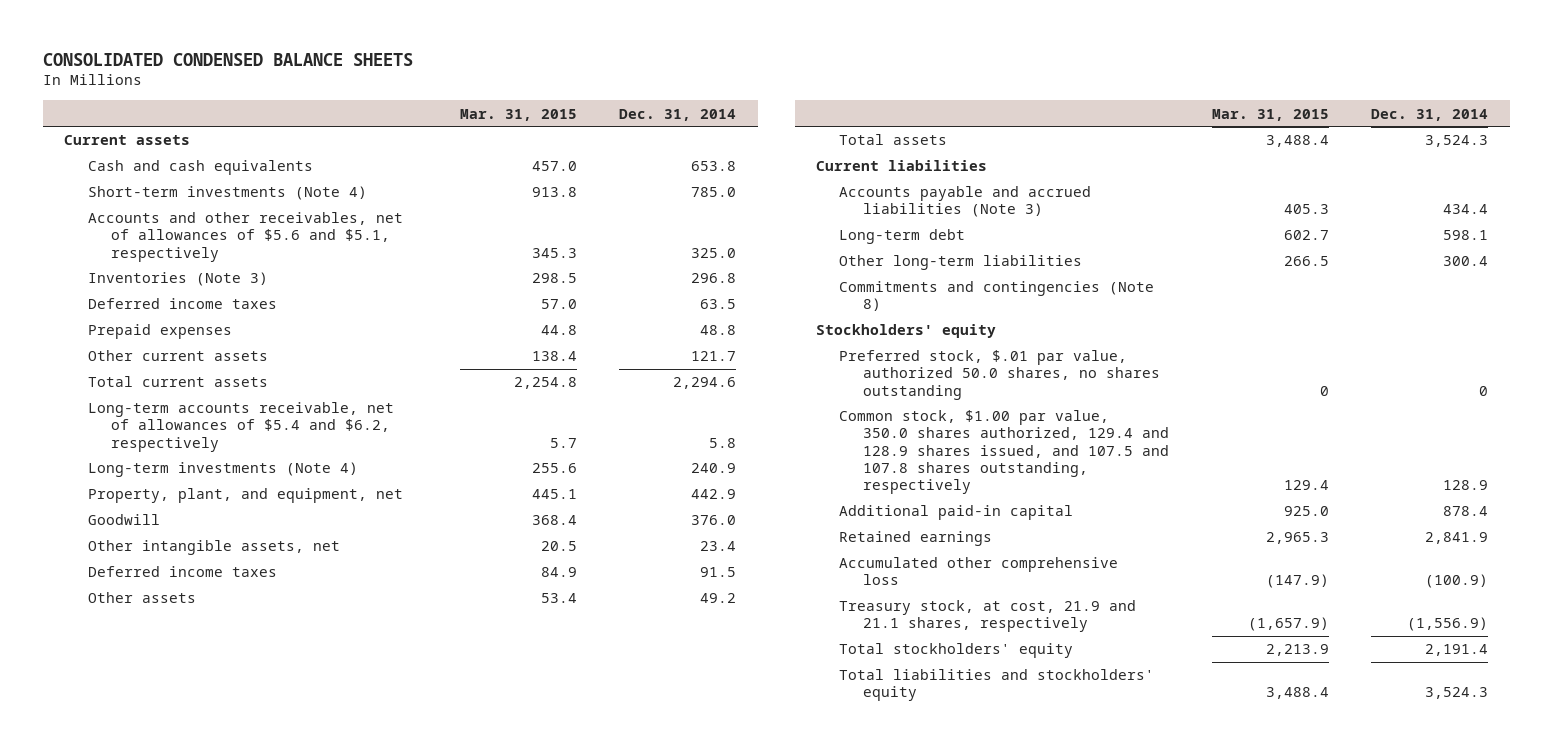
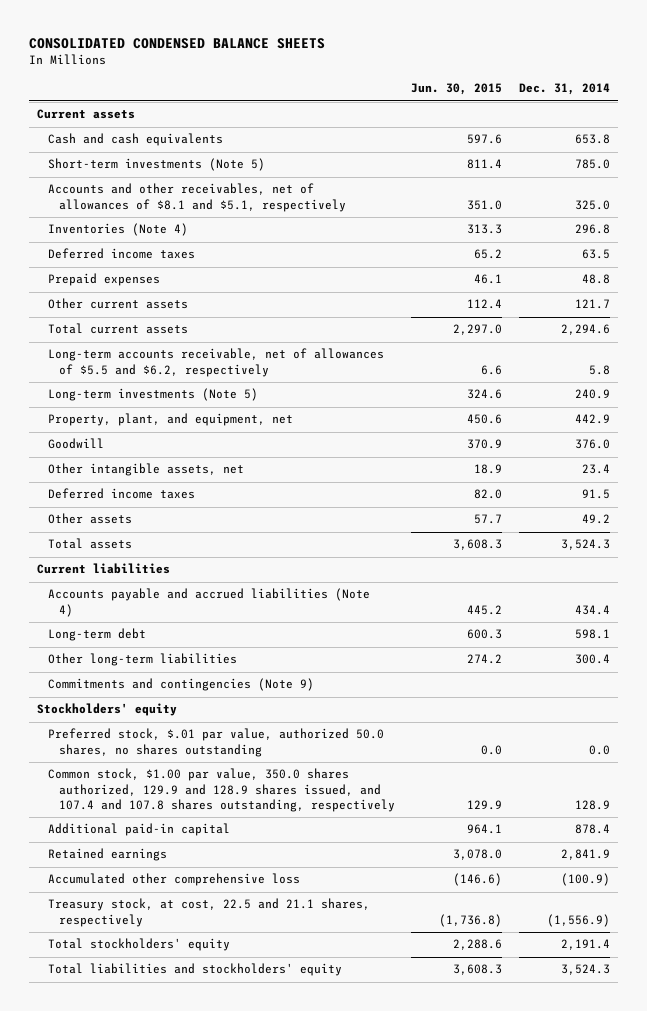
[459,108,577,121] Mar. 31, 2015 -> none
none -> [411,83,503,96] Jun. 30, 2015
[87,186,367,201] Short-term investments (Note 4) -> [48,158,266,172] Short-term investments (Note 5)
[87,212,403,262] Accounts and other receivables, net of allowances of $5.6 and $5.1, respectively -> [48,183,347,212] Accounts and other receivables, net of allowances of $8.1 and $5.1, respectively
[87,272,268,287] Inventories (Note 3) -> [48,223,189,237] Inventories (Note 4)
[87,402,394,452] Long-term accounts receivable, net of allowances of $5.4 and $6.2, respectively -> [48,348,385,377] Long-term accounts receivable, net of allowances of $5.5 and $6.2, respectively
[87,462,358,478] Long-term investments (Note 4) -> [48,388,259,402] Long-term investments (Note 5)
[839,186,1092,218] Accounts payable and accrued liabilities (Note 3) -> [48,588,371,617] Accounts payable and accrued liabilities (Note 4)
[839,281,1155,312] Commitments and contingencies (Note 8) -> [48,678,315,692] Commitments and contingencies (Note 9)
[1479,385,1489,396] 0 -> [588,744,610,755] 0.0
[839,410,1169,494] Common stock, $1.00 par value, 350.0 shares authorized, 129.4 and 128.9 shares issued, and 107.5 and 107.8 shares outstanding, respectively -> [48,768,396,813] Common stock, $1.00 par value, 350.0 shares authorized, 129.9 and 128.9 shares issued, and 107.4 and 107.8 shares outstanding, respectively
[839,600,1137,633] Treasury stock, at cost, 21.9 and 21.1 shares, respectively -> [48,898,371,927] Treasury stock, at cost, 22.5 and 21.1 shares, respectively

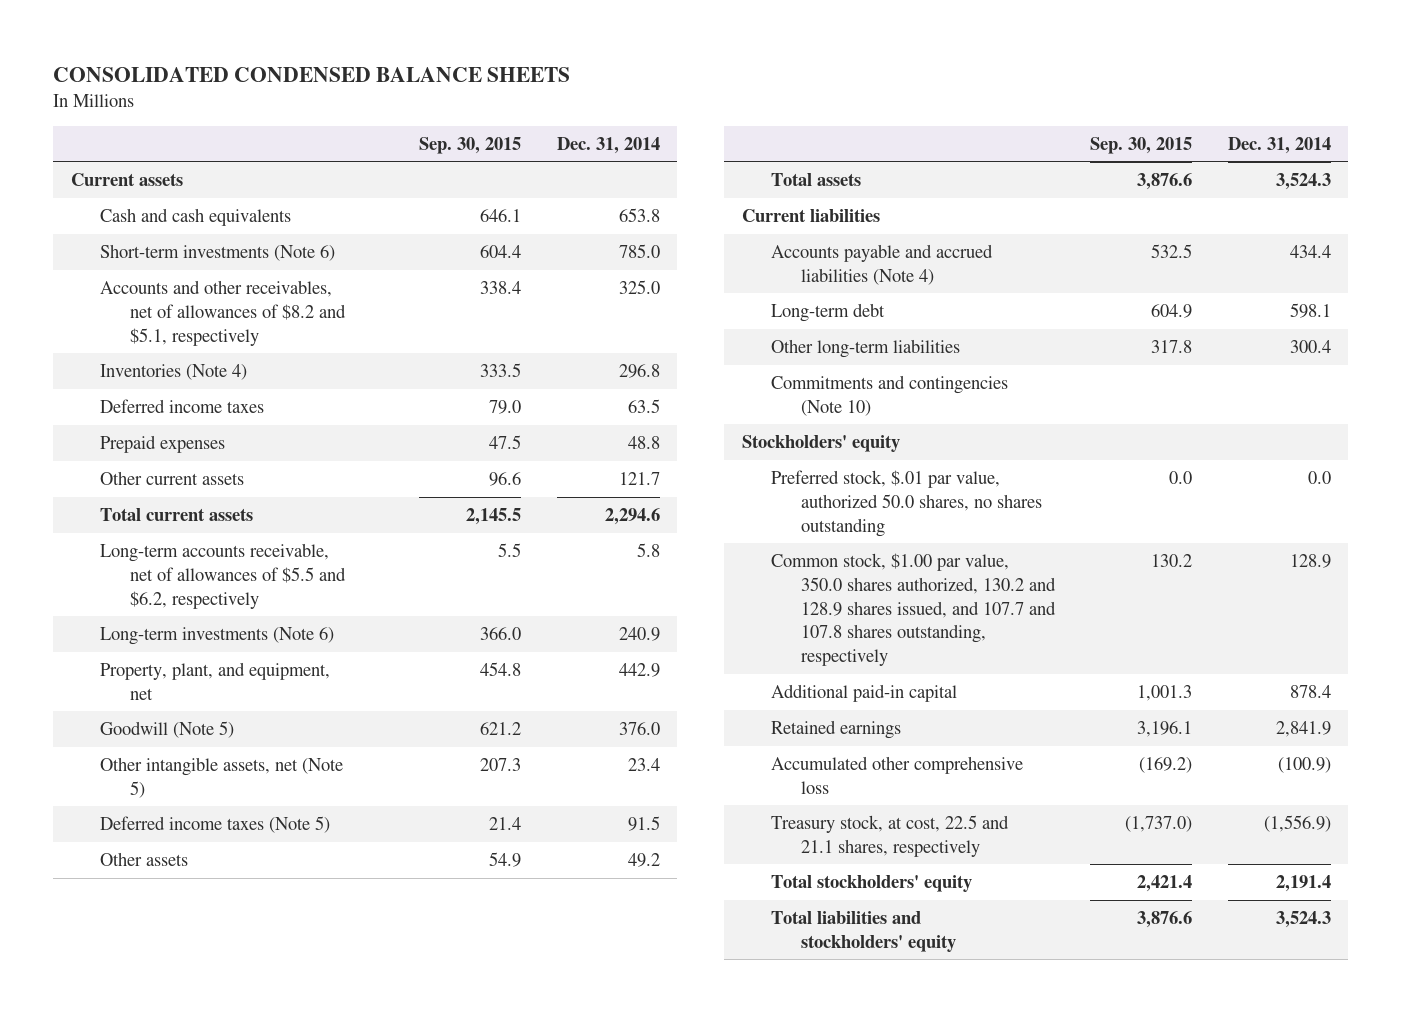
[411,83,503,96] Jun. 30, 2015 -> none
none -> [419,136,522,154] Sep. 30, 2015
[48,158,266,172] Short-term investments (Note 5) -> [100,243,336,261] Short-term investments (Note 6)
[48,183,347,212] Accounts and other receivables, net of allowances of $8.1 and $5.1, respectively -> [100,279,347,346] Accounts and other receivables, net of allowances of $8.2 and $5.1, respectively
[48,388,259,402] Long-term investments (Note 5) -> [100,626,335,645] Long-term investments (Note 6)
[48,438,105,450] Goodwill -> [100,720,235,738] Goodwill (Note 5)
[48,463,245,477] Other intangible assets, net -> [100,756,344,798] Other intangible assets, net (Note 5)
[48,488,196,500] Deferred income taxes -> [100,815,331,833] Deferred income taxes (Note 5)
[48,678,315,692] Commitments and contingencies (Note 9) -> [771,374,1009,416] Commitments and contingencies (Note 10)
[48,768,396,813] Common stock, $1.00 par value, 350.0 shares authorized, 129.9 and 128.9 shares issued, and 107.4 and 107.8 shares outstanding, respectively -> [771,552,1056,667] Common stock, $1.00 par value, 350.0 shares authorized, 130.2 and 128.9 shares issued, and 107.7 and 107.8 shares outstanding, respectively

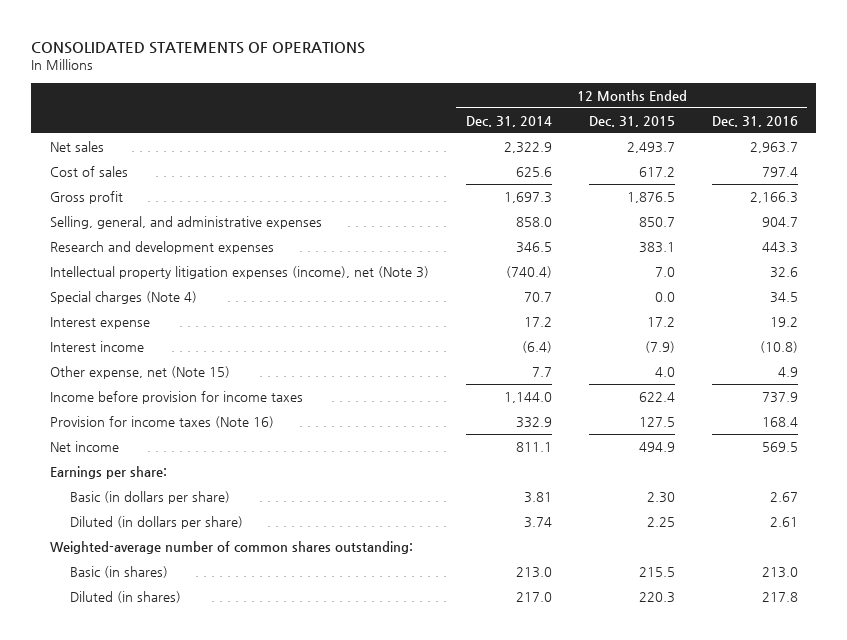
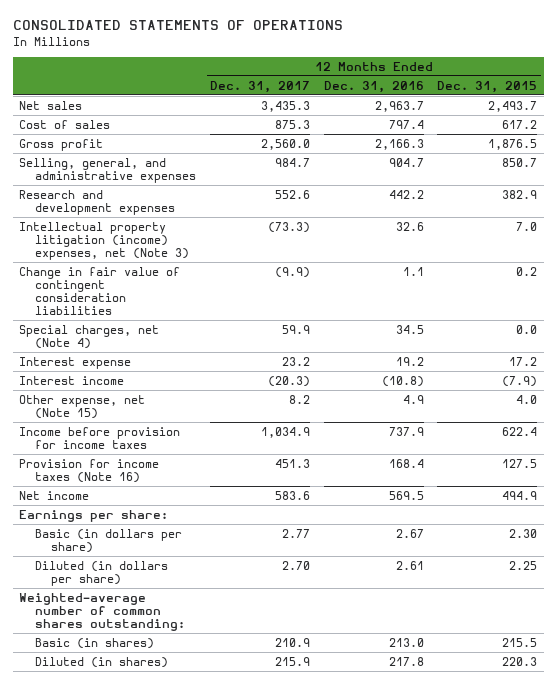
[465,115,552,127] Dec. 31, 2014 -> none
none -> [210,80,311,93] Dec. 31, 2017
[638,242,675,254] 383.1 -> [502,189,538,199] 382.9
[761,242,798,254] 443.3 -> [388,189,424,199] 442.2
[49,266,429,280] Intellectual property litigation expenses (income), net (Note 3) -> [19,221,190,261] Intellectual property litigation (income) expenses, net (Note 3)
none -> [19,266,181,316] Change in fair value of contingent consideration liabilities
[49,291,197,305] Special charges (Note 4) -> [19,324,160,349] Special charges, net (Note 4)

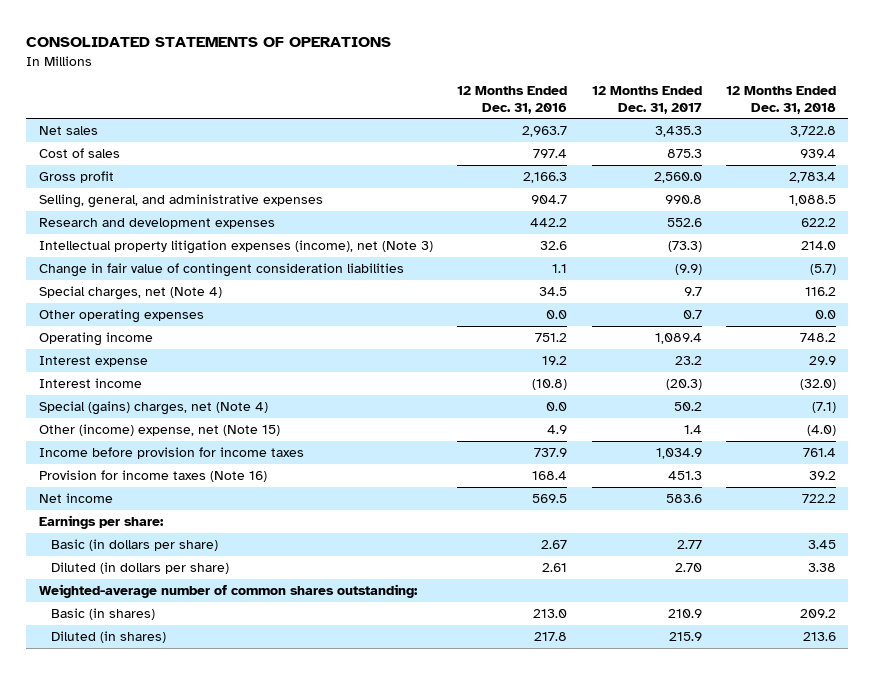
[437,80,538,93] Dec. 31, 2015 -> none
none -> [726,86,837,114] 12 Months Ended Dec. 31, 2018
[275,157,311,167] 984.7 -> [664,195,702,205] 990.8
[19,221,190,261] Intellectual property litigation (income) expenses, net (Note 3) -> [38,240,433,255] Intellectual property litigation expenses (income), net (Note 3)
[282,324,311,334] 59.9 -> [683,287,702,297] 9.7
none -> [38,309,204,324] Other operating expenses
none -> [38,332,153,347] Operating income
none -> [38,401,268,416] Special (gains) charges, net (Note 4)
[19,394,146,419] Other expense, net (Note 15) -> [38,424,280,437] Other (income) expense, net (Note 15)
[289,394,311,404] 8.2 -> [683,425,702,435] 1.4

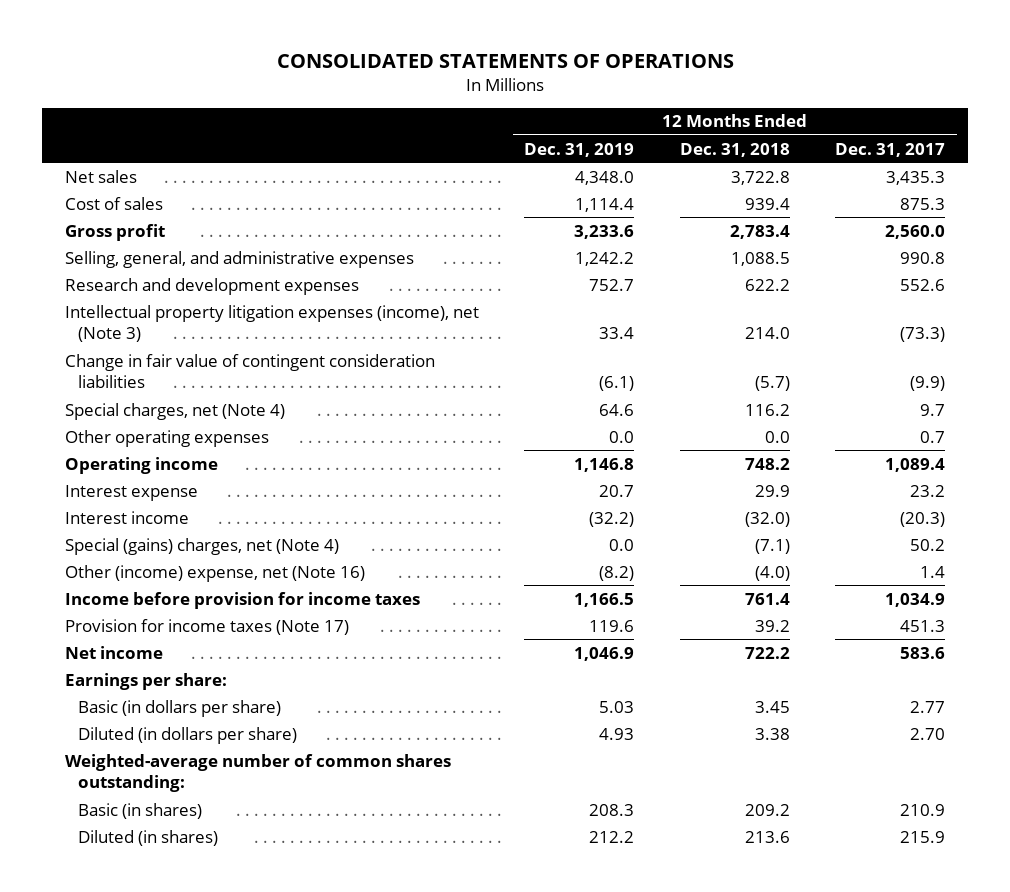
[457,86,568,114] 12 Months Ended Dec. 31, 2016 -> none
none -> [524,142,635,157] Dec. 31, 2019
[38,424,280,437] Other (income) expense, net (Note 15) -> [64,564,365,582] Other (income) expense, net (Note 16)
[38,470,267,483] Provision for income taxes (Note 16) -> [64,618,349,635] Provision for income taxes (Note 17)

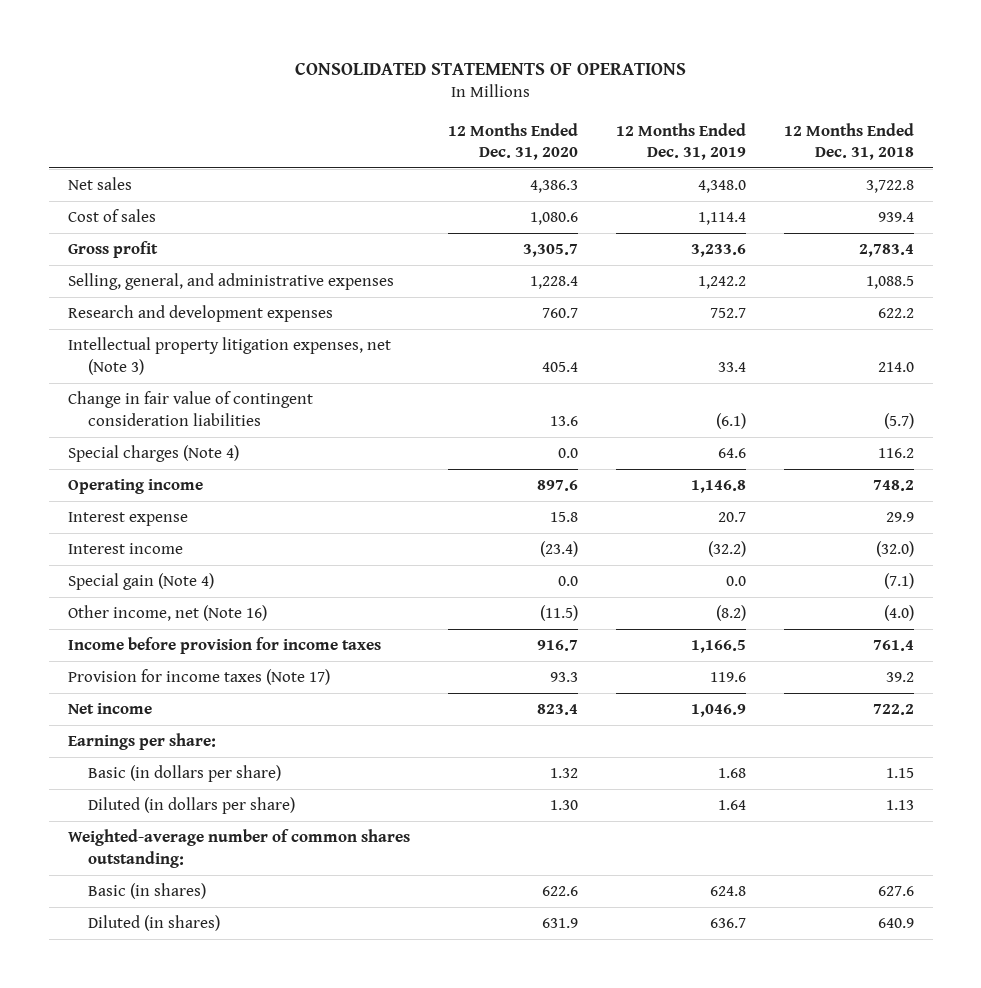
[835,142,946,157] Dec. 31, 2017 -> none
none -> [447,122,578,160] 12 Months Ended Dec. 31, 2020
[64,304,479,343] Intellectual property litigation expenses (income), net (Note 3) -> [67,337,391,375] Intellectual property litigation expenses, net (Note 3)
[64,429,269,447] Other operating expenses -> none
[64,402,285,420] Special charges, net (Note 4) -> [67,445,239,463] Special charges (Note 4)
[64,537,339,555] Special (gains) charges, net (Note 4) -> [67,573,214,591] Special gain (Note 4)
[64,564,365,582] Other (income) expense, net (Note 16) -> [67,605,267,622] Other income, net (Note 16)
[599,700,635,713] 5.03 -> [717,768,746,779] 1.68
[754,700,790,713] 3.45 -> [885,768,914,779] 1.15
[599,727,635,740] 4.93 -> [717,800,746,811] 1.64
[754,727,790,740] 3.38 -> [885,800,914,811] 1.13
[589,803,635,816] 208.3 -> [709,886,746,897] 624.8
[744,803,790,816] 209.2 -> [877,886,914,897] 627.6
[589,830,635,843] 212.2 -> [709,918,746,929] 636.7
[744,830,790,843] 213.6 -> [877,918,914,929] 640.9

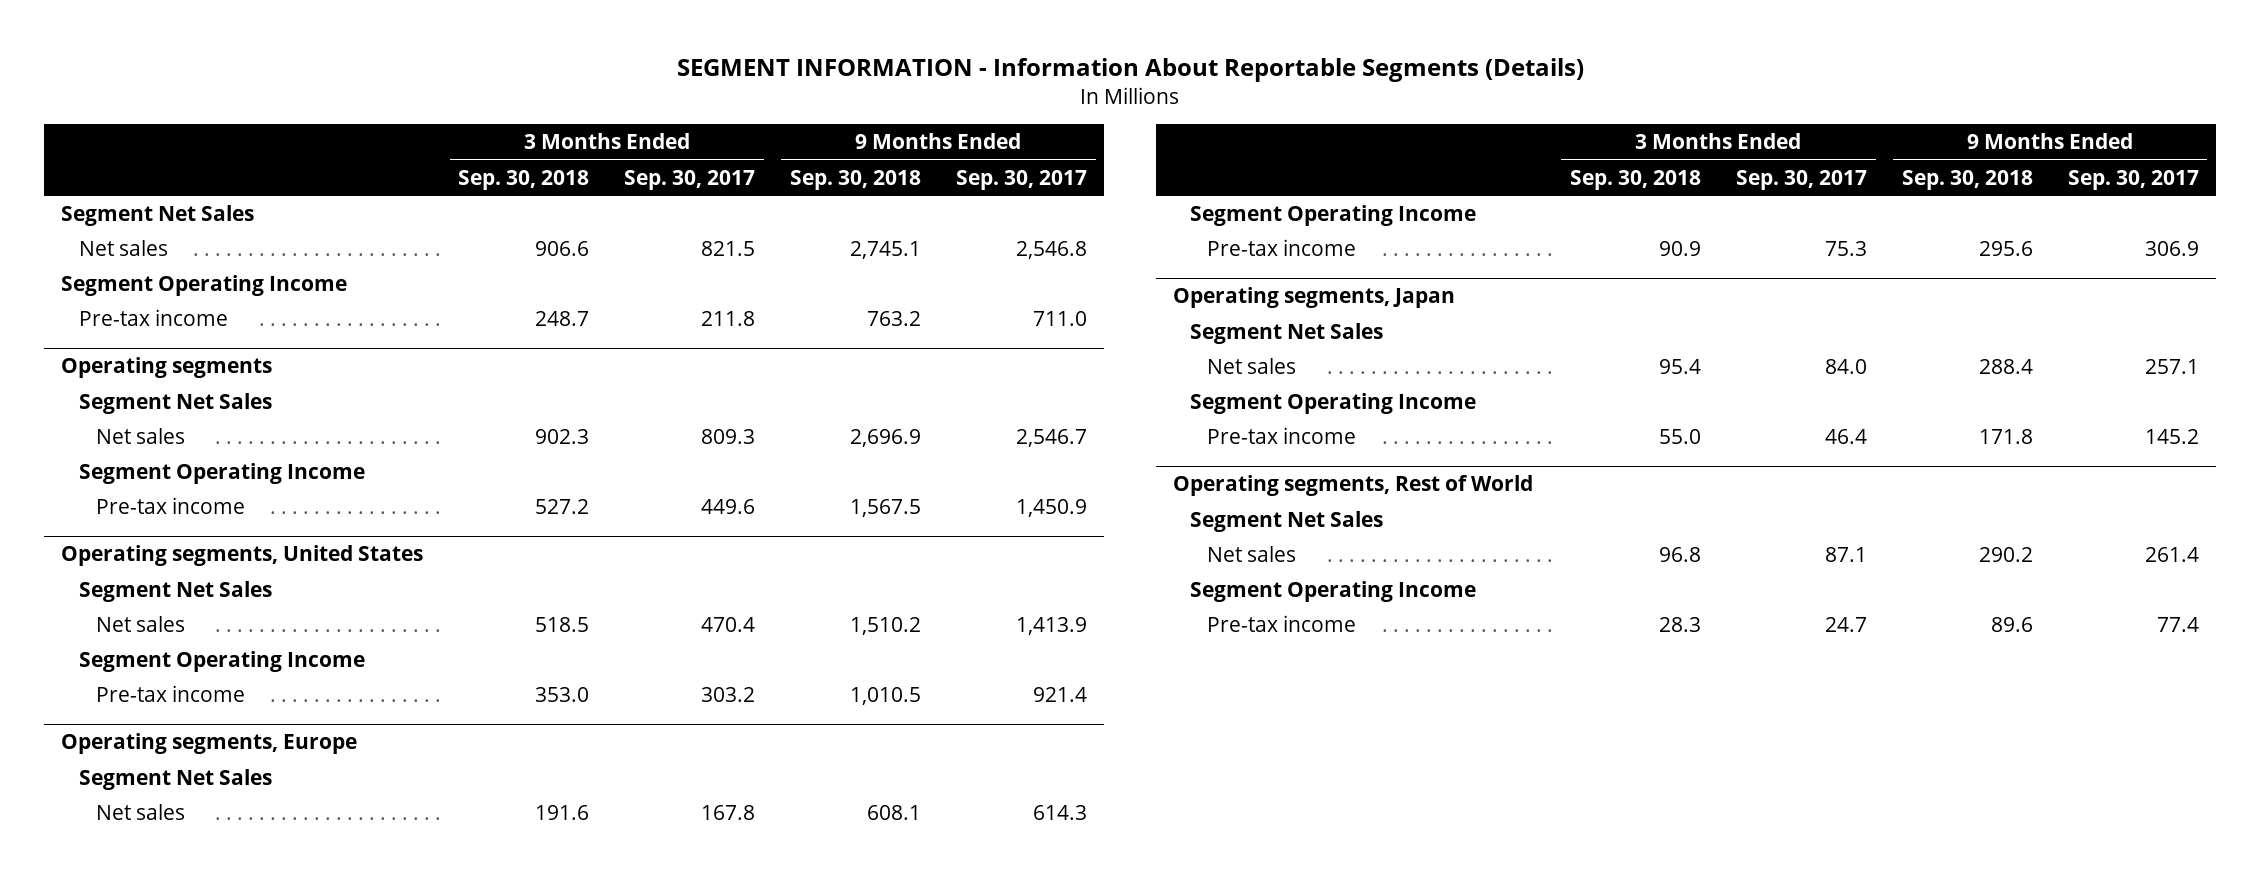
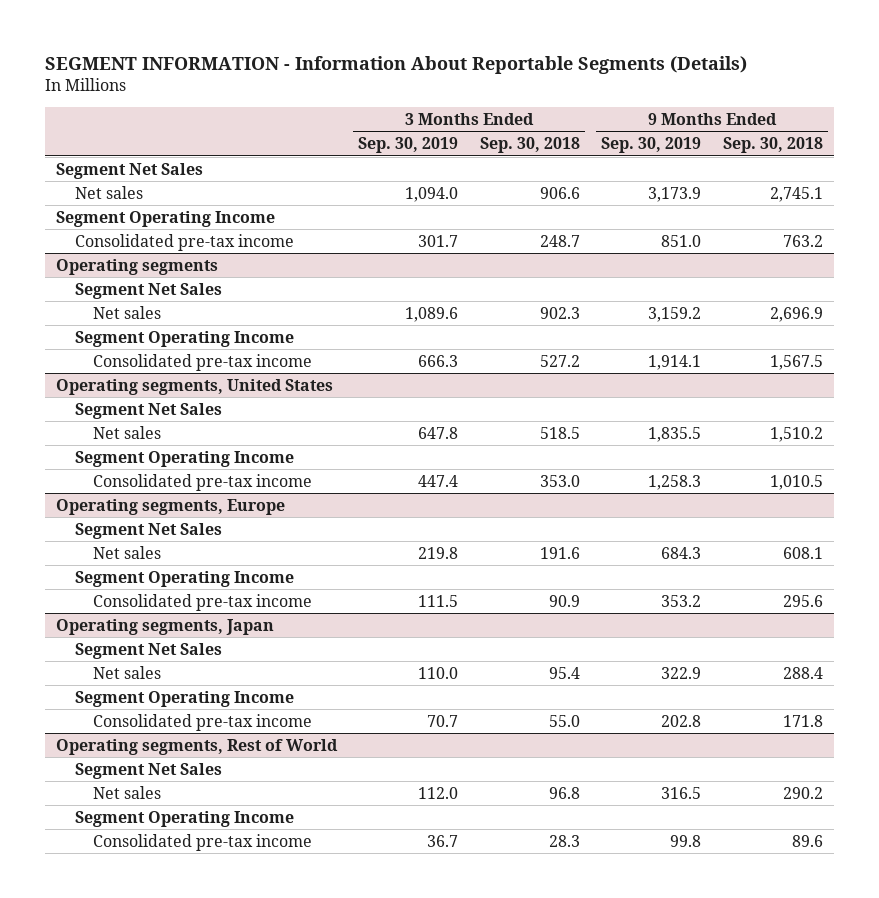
[624,169,756,190] Sep. 30, 2017 -> none
[955,169,1087,190] Sep. 30, 2017 -> none
none -> [358,137,459,154] Sep. 30, 2019
none -> [601,137,702,154] Sep. 30, 2019
[78,309,228,327] Pre-tax income -> [74,233,294,251] Consolidated pre-tax income
[95,497,245,515] Pre-tax income -> [93,353,313,371] Consolidated pre-tax income
[95,685,245,703] Pre-tax income -> [93,473,313,491] Consolidated pre-tax income
[1207,239,1357,257] Pre-tax income -> [93,593,313,611] Consolidated pre-tax income
[1207,427,1357,445] Pre-tax income -> [93,713,313,731] Consolidated pre-tax income
[1207,615,1357,633] Pre-tax income -> [93,833,313,851] Consolidated pre-tax income

